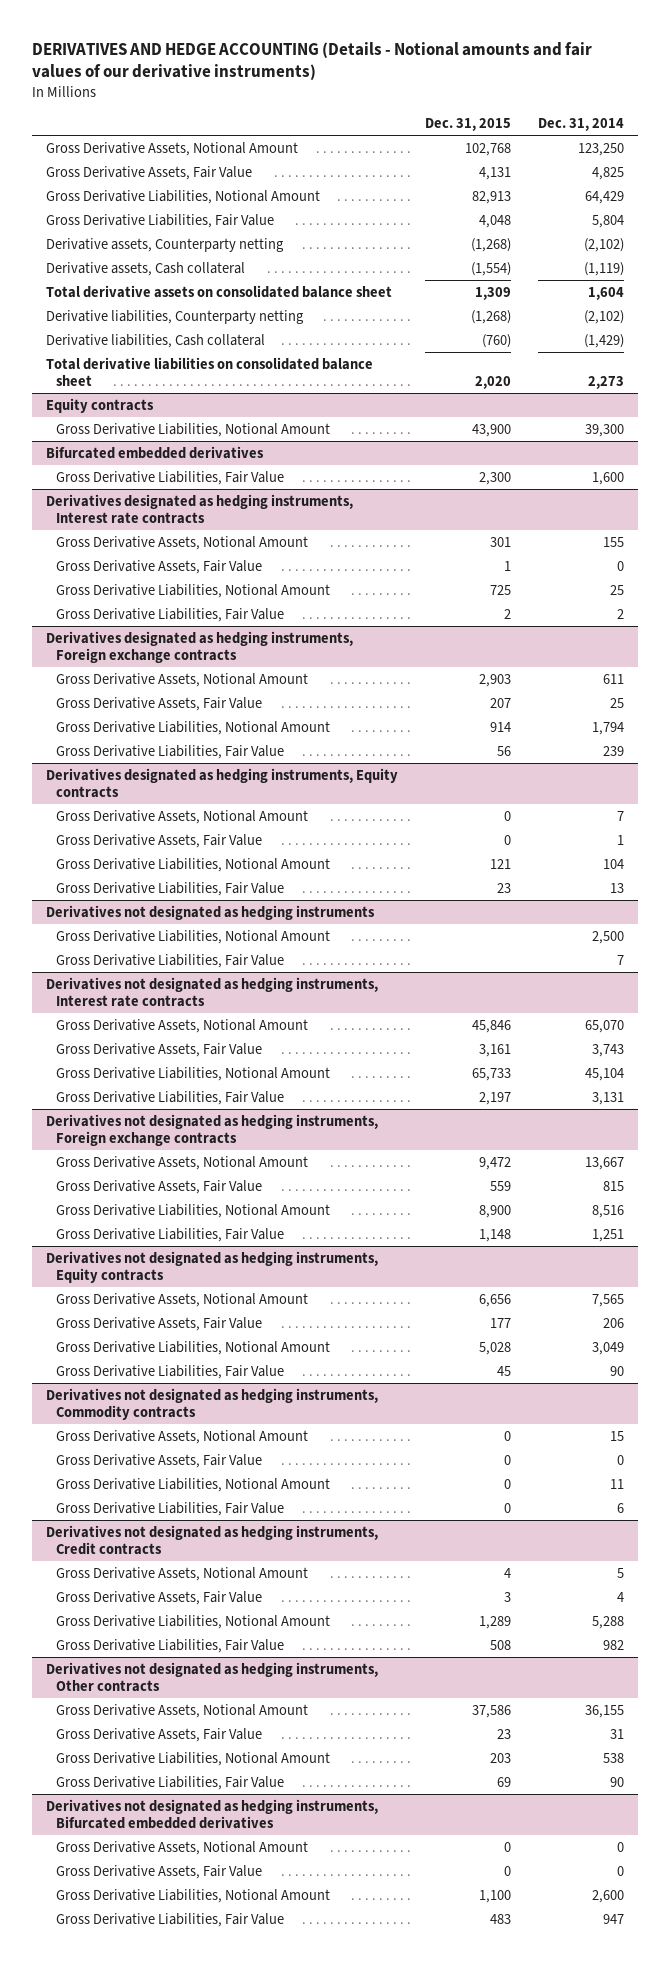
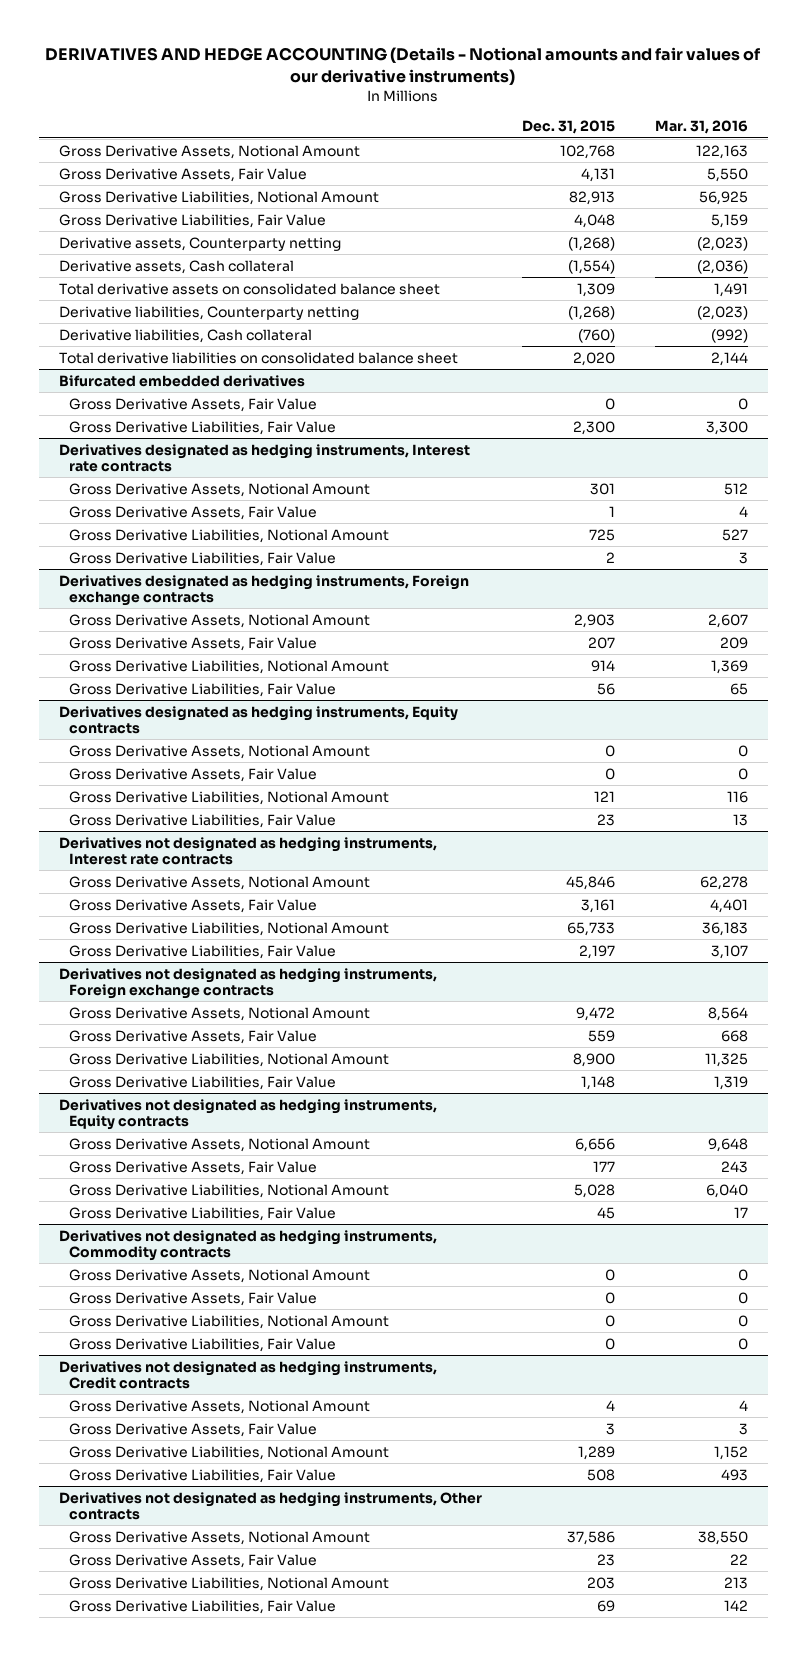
[538,118,625,132] Dec. 31, 2014 -> none
none -> [654,120,748,135] Mar. 31, 2016
[45,397,154,413] Equity contracts -> none
[56,422,331,437] Gross Derivative Liabilities, Notional Amount -> none
none -> [68,397,317,412] Gross Derivative Assets, Fair Value
[45,904,375,920] Derivatives not designated as hedging instruments -> none
[56,929,331,944] Gross Derivative Liabilities, Notional Amount -> none
[56,953,285,968] Gross Derivative Liabilities, Fair Value -> none
[45,1798,378,1830] Derivatives not designated as hedging instruments, Bifurcated embedded derivatives -> none
[56,1840,309,1855] Gross Derivative Assets, Notional Amount -> none
[56,1864,263,1879] Gross Derivative Assets, Fair Value -> none
[56,1888,331,1903] Gross Derivative Liabilities, Notional Amount -> none
[56,1912,285,1927] Gross Derivative Liabilities, Fair Value -> none

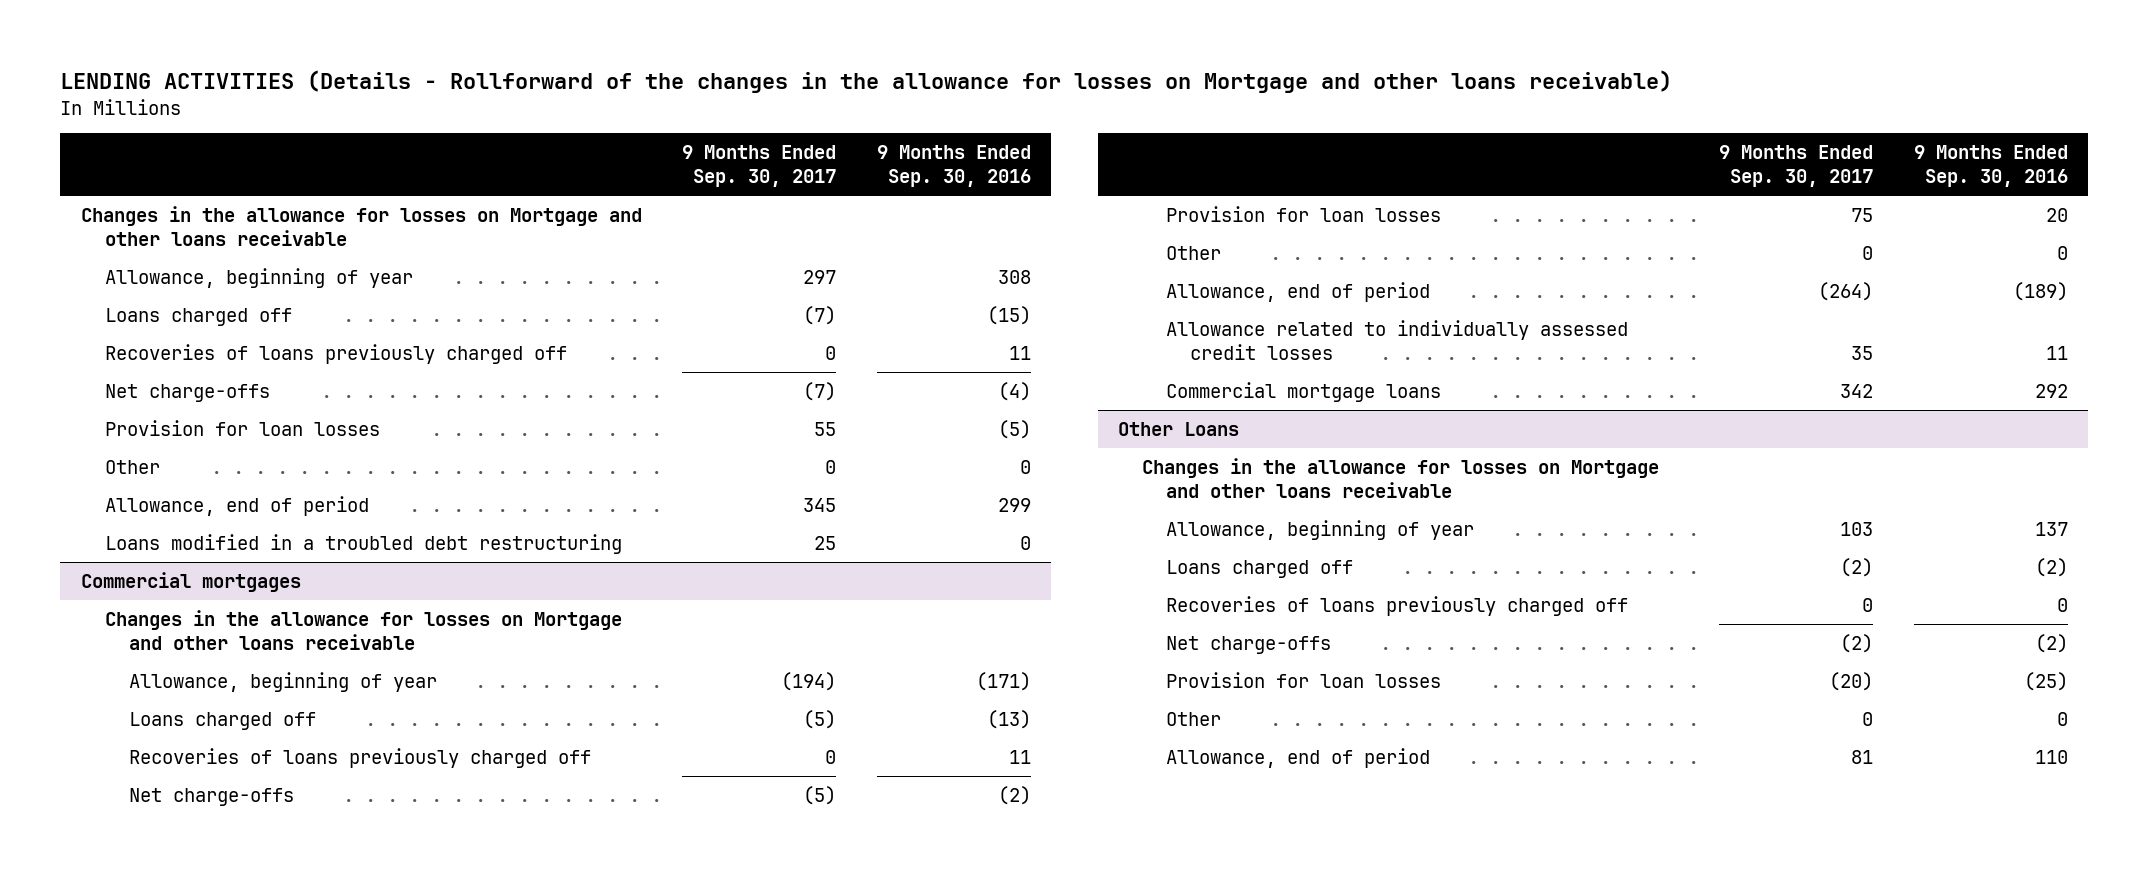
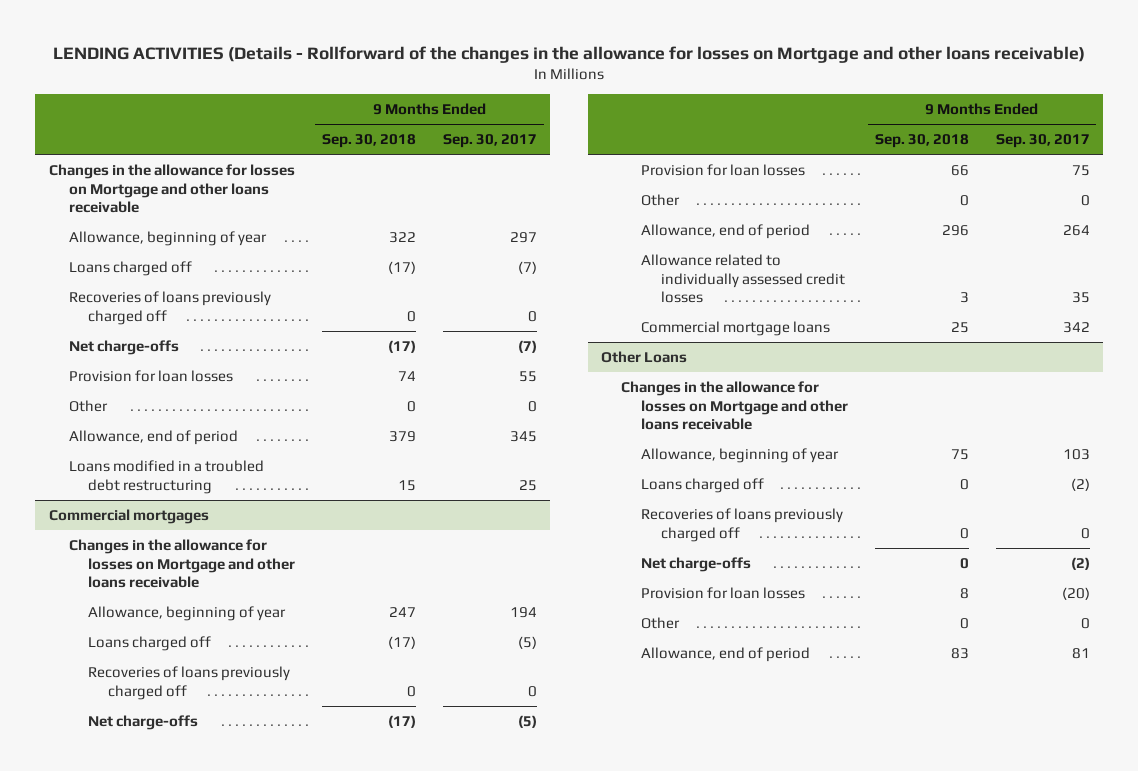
[876,145,1031,188] 9 Months Ended Sep. 30, 2016 -> none
none -> [322,134,417,149] Sep. 30, 2018
[781,671,837,691] (194) -> [510,606,538,618] 194
[1818,281,1874,301] (264) -> [1062,224,1090,236] 264

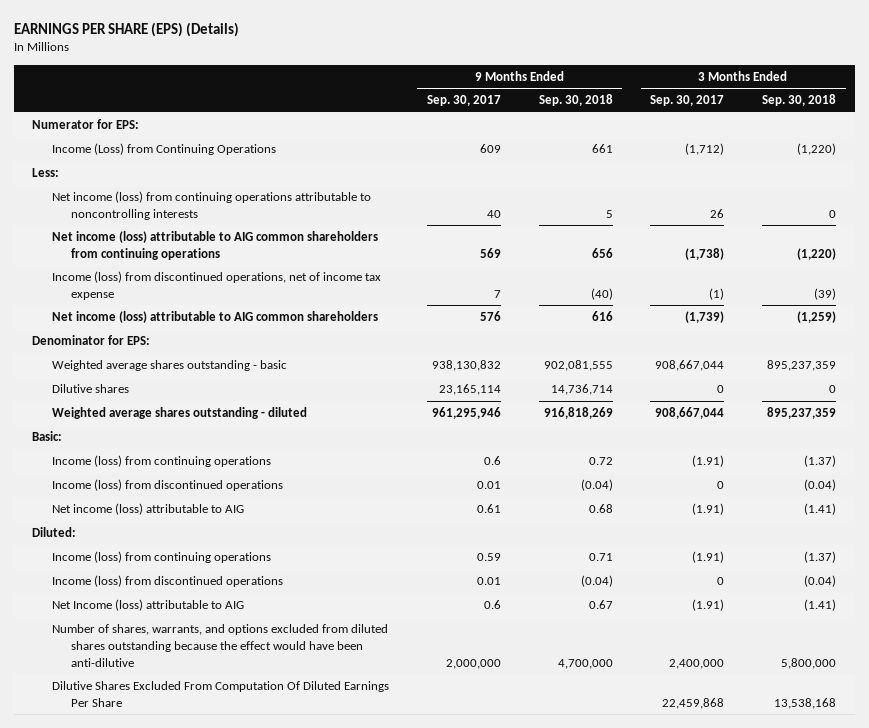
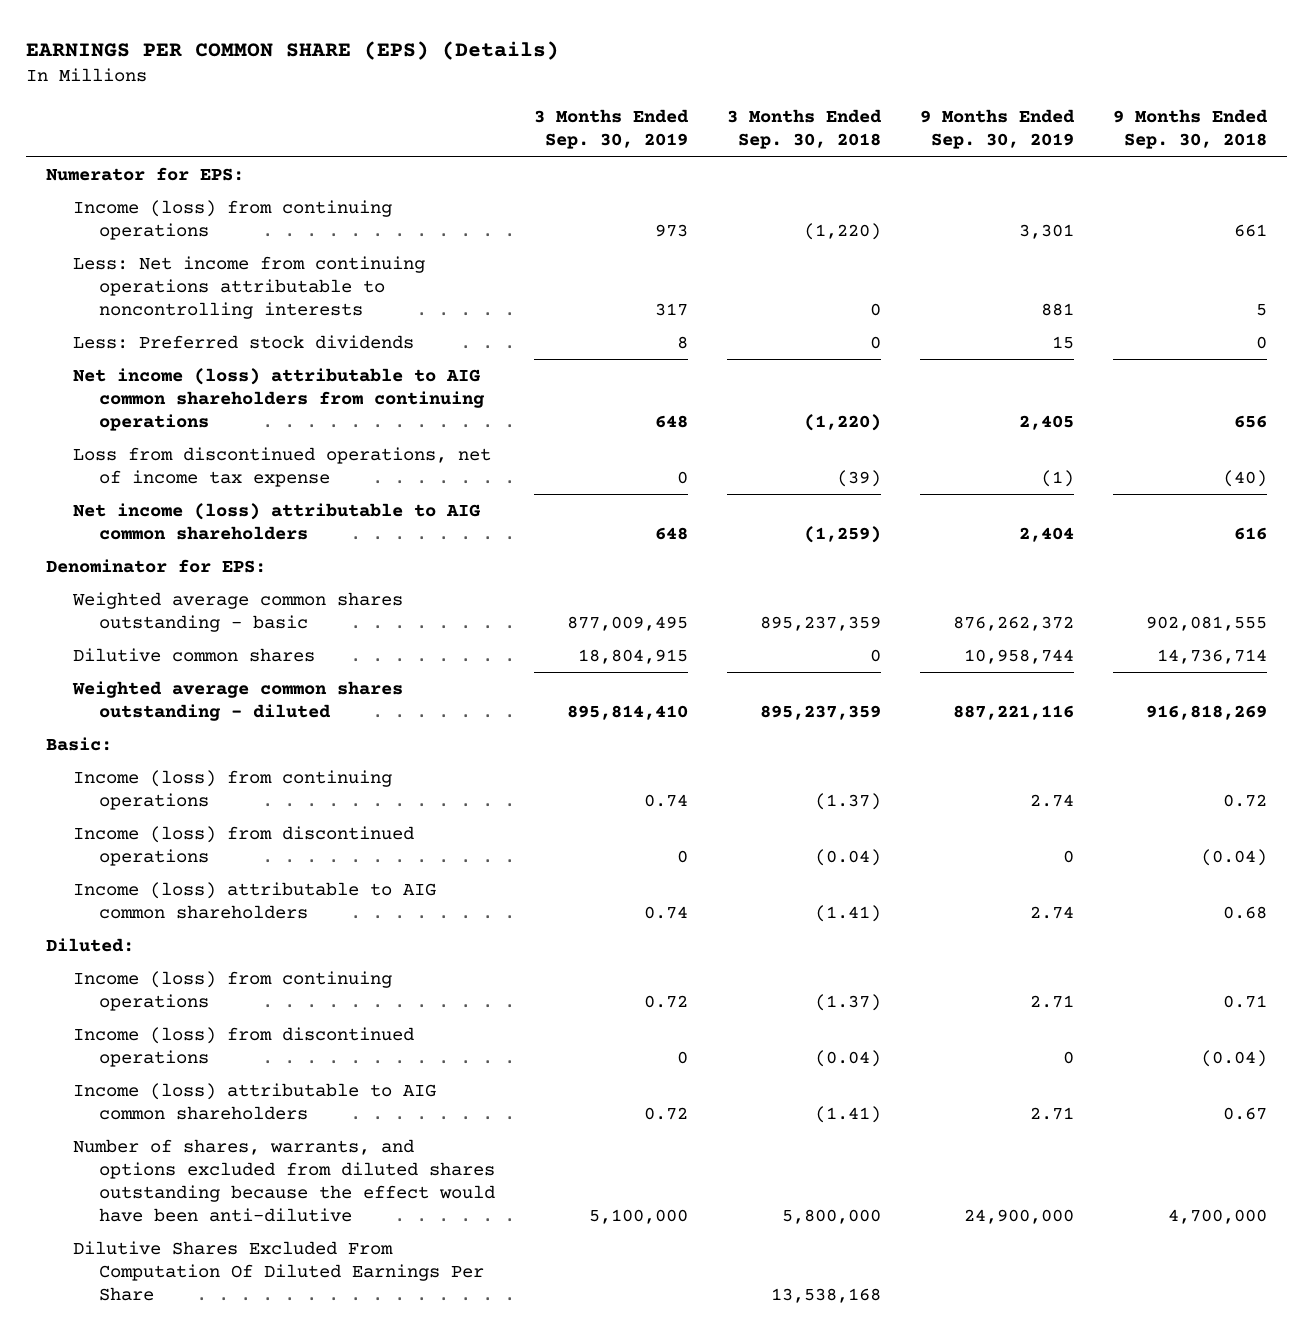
[13,21,239,37] EARNINGS PER SHARE (EPS) (Details) -> [26,40,560,60] EARNINGS PER COMMON SHARE (EPS) (Details)
[426,95,501,107] Sep. 30, 2017 -> none
[650,95,725,107] Sep. 30, 2017 -> none
none -> [534,109,690,150] 3 Months Ended Sep. 30, 2019
none -> [920,109,1076,150] 9 Months Ended Sep. 30, 2019
[32,168,60,178] Less: -> none
[51,143,276,156] Income (Loss) from Continuing Operations -> [72,200,392,241] Income (loss) from continuing operations
[51,191,371,220] Net income (loss) from continuing operations attributable to noncontrolling interests -> [72,256,425,320] Less: Net income from continuing operations attributable to noncontrolling interests
none -> [72,335,414,350] Less: Preferred stock dividends
[51,271,381,300] Income (loss) from discontinued operations, net of income tax expense -> [72,447,491,488] Loss from discontinued operations, net of income tax expense
[51,360,287,372] Weighted average shares outstanding - basic -> [71,592,403,633] Weighted average common shares outstanding - basic
[51,384,129,394] Dilutive shares -> [72,648,315,663] Dilutive common shares
[51,407,307,420] Weighted average shares outstanding - diluted -> [71,681,403,722] Weighted average common shares outstanding - diluted
[51,503,244,516] Net income (loss) attributable to AIG -> [72,882,436,920] Income (loss) attributable to AIG common shareholders
[51,599,244,612] Net Income (loss) attributable to AIG -> [72,1083,436,1121] Income (loss) attributable to AIG common shareholders

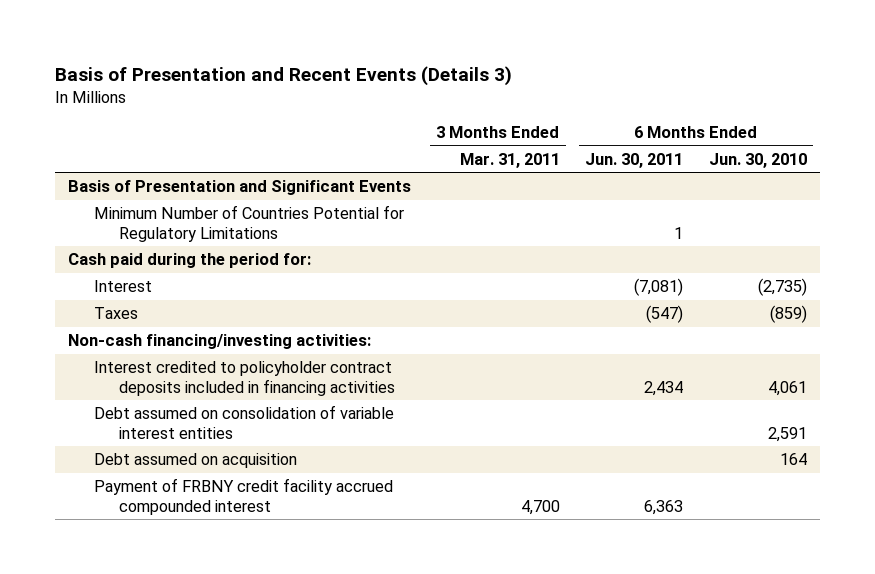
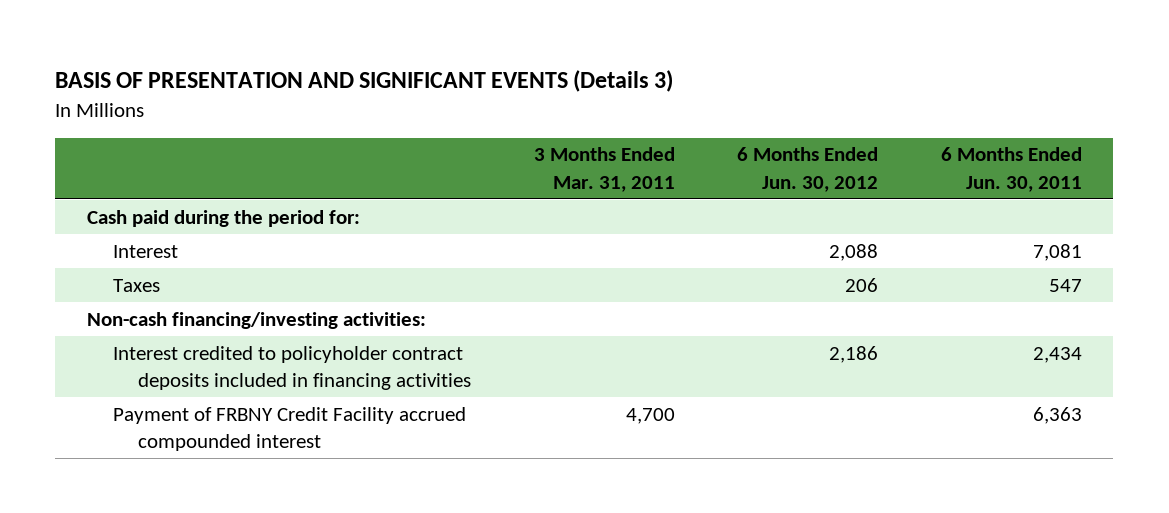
[55,65,513,86] Basis of Presentation and Recent Events (Details 3) -> [55,70,674,93] BASIS OF PRESENTATION AND SIGNIFICANT EVENTS (Details 3)
[708,152,807,168] Jun. 30, 2010 -> none
none -> [737,147,879,192] 6 Months Ended Jun. 30, 2012
[68,180,412,196] Basis of Presentation and Significant Events -> none
[93,205,404,242] Minimum Number of Countries Potential for Regulatory Limitations -> none
[634,278,684,297] (7,081) -> [1032,243,1082,261] 7,081
[646,305,684,324] (547) -> [1048,278,1082,292] 547
[93,405,394,439] Debt assumed on consolidation of variable interest entities -> none
[93,453,297,469] Debt assumed on acquisition -> none
[93,478,393,515] Payment of FRBNY credit facility accrued compounded interest -> [112,406,466,451] Payment of FRBNY Credit Facility accrued compounded interest

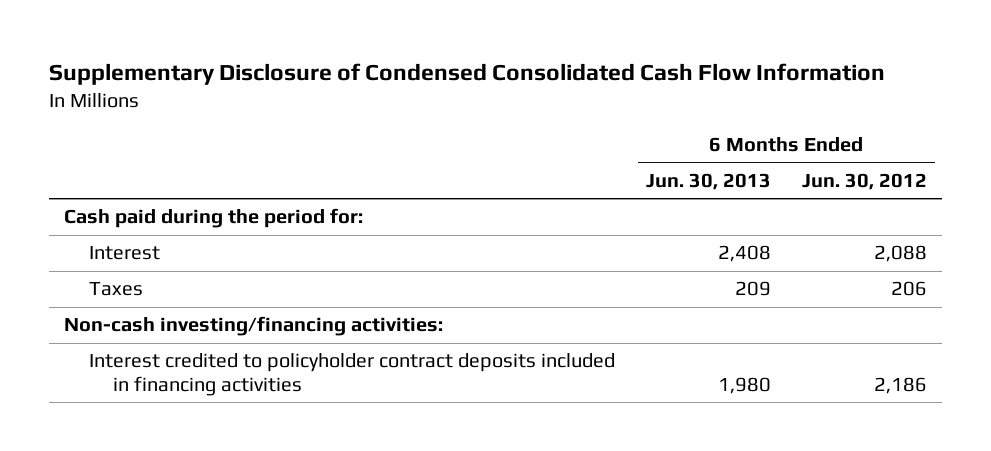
[55,70,674,93] BASIS OF PRESENTATION AND SIGNIFICANT EVENTS (Details 3) -> [48,62,885,85] Supplementary Disclosure of Condensed Consolidated Cash Flow Information
[533,147,675,192] 3 Months Ended Mar. 31, 2011 -> none
[940,147,1082,192] 6 Months Ended Jun. 30, 2011 -> none
none -> [645,172,771,190] Jun. 30, 2013
[86,311,426,329] Non-cash financing/investing activities: -> [64,316,444,337] Non-cash investing/financing activities:
[112,406,466,451] Payment of FRBNY Credit Facility accrued compounded interest -> none

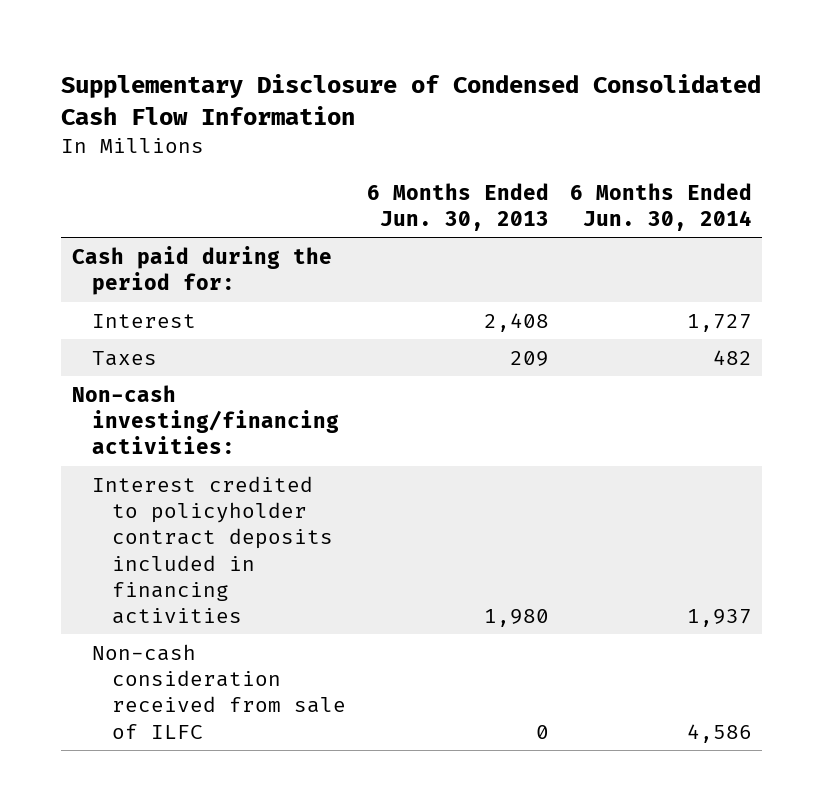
[801,172,927,190] Jun. 30, 2012 -> none
none -> [569,182,752,231] 6 Months Ended Jun. 30, 2014
none -> [91,643,346,739] Non-cash consideration received from sale of ILFC

